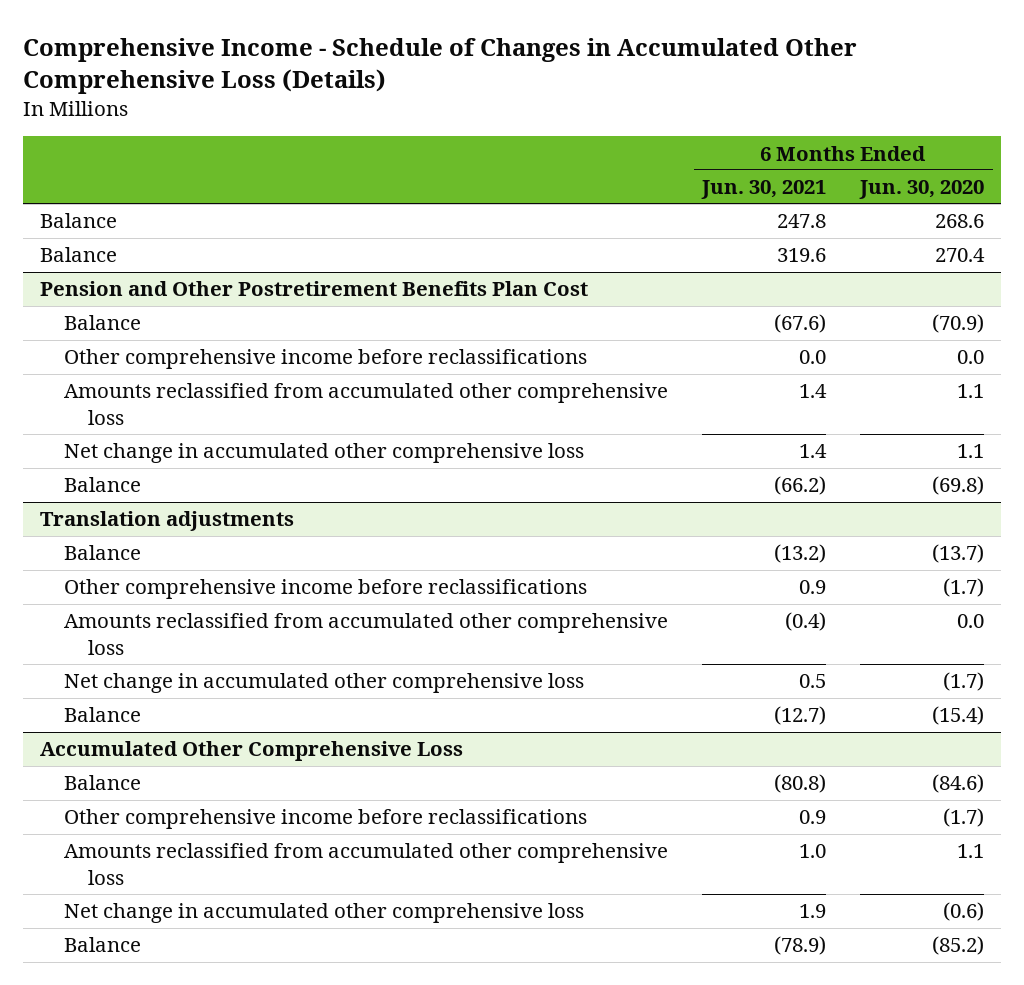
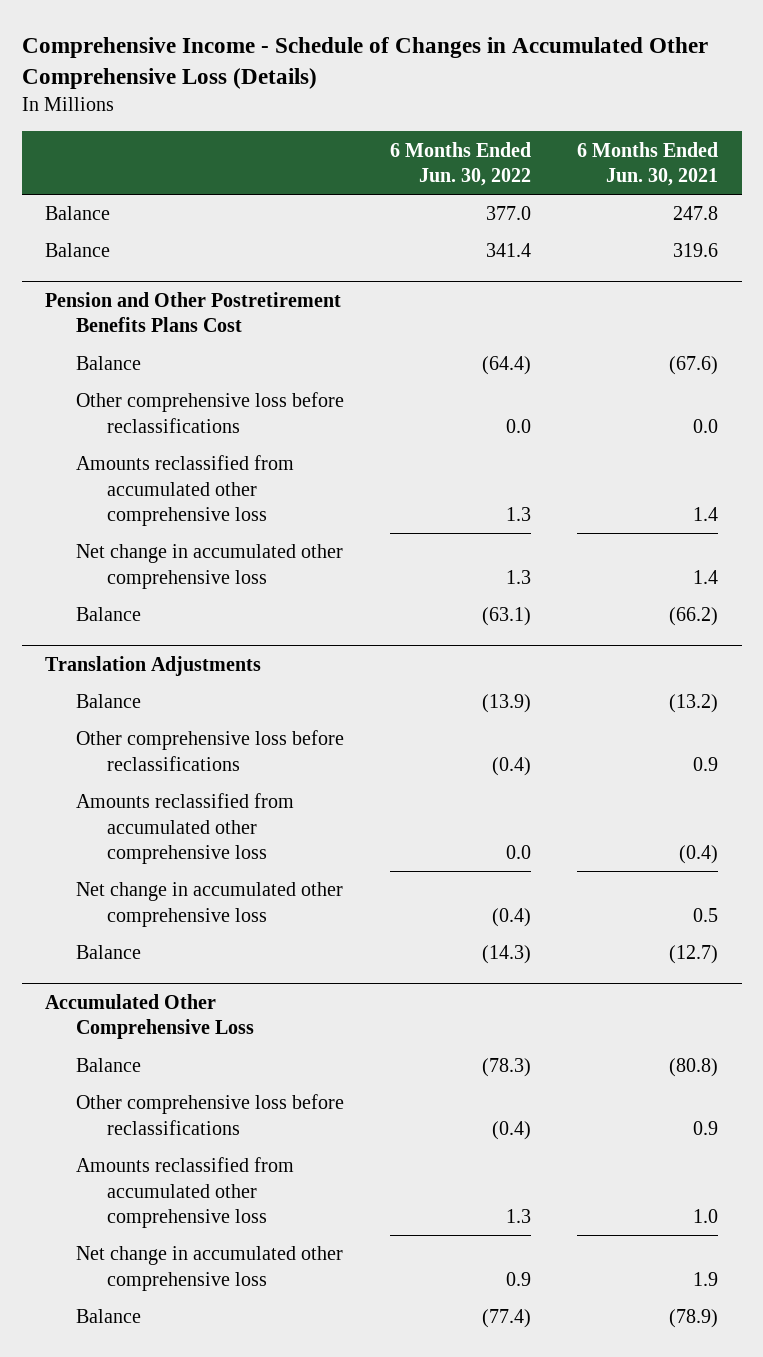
[859,180,985,200] Jun. 30, 2020 -> none
none -> [390,141,532,187] 6 Months Ended Jun. 30, 2022
[40,281,589,297] Pension and Other Postretirement Benefits Plan Cost -> [44,291,341,333] Pension and Other Postretirement Benefits Plans Cost
[64,349,588,370] Other comprehensive income before reclassifications -> [75,392,344,433] Other comprehensive loss before reclassifications
[40,511,295,532] Translation adjustments -> [44,655,261,676] Translation Adjustments
[64,579,588,600] Other comprehensive income before reclassifications -> [75,730,344,771] Other comprehensive loss before reclassifications
[64,809,588,830] Other comprehensive income before reclassifications -> [75,1094,344,1135] Other comprehensive loss before reclassifications

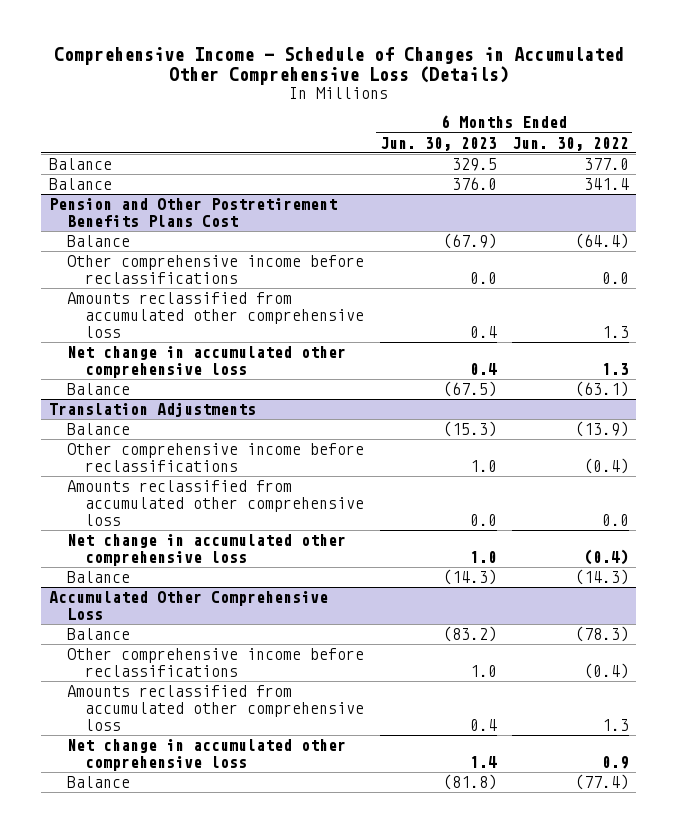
[577,141,719,187] 6 Months Ended Jun. 30, 2021 -> none
none -> [379,136,497,151] Jun. 30, 2023
[75,392,344,433] Other comprehensive loss before reclassifications -> [67,255,365,284] Other comprehensive income before reclassifications
[75,730,344,771] Other comprehensive loss before reclassifications -> [67,443,365,472] Other comprehensive income before reclassifications
[75,1094,344,1135] Other comprehensive loss before reclassifications -> [67,648,365,677] Other comprehensive income before reclassifications

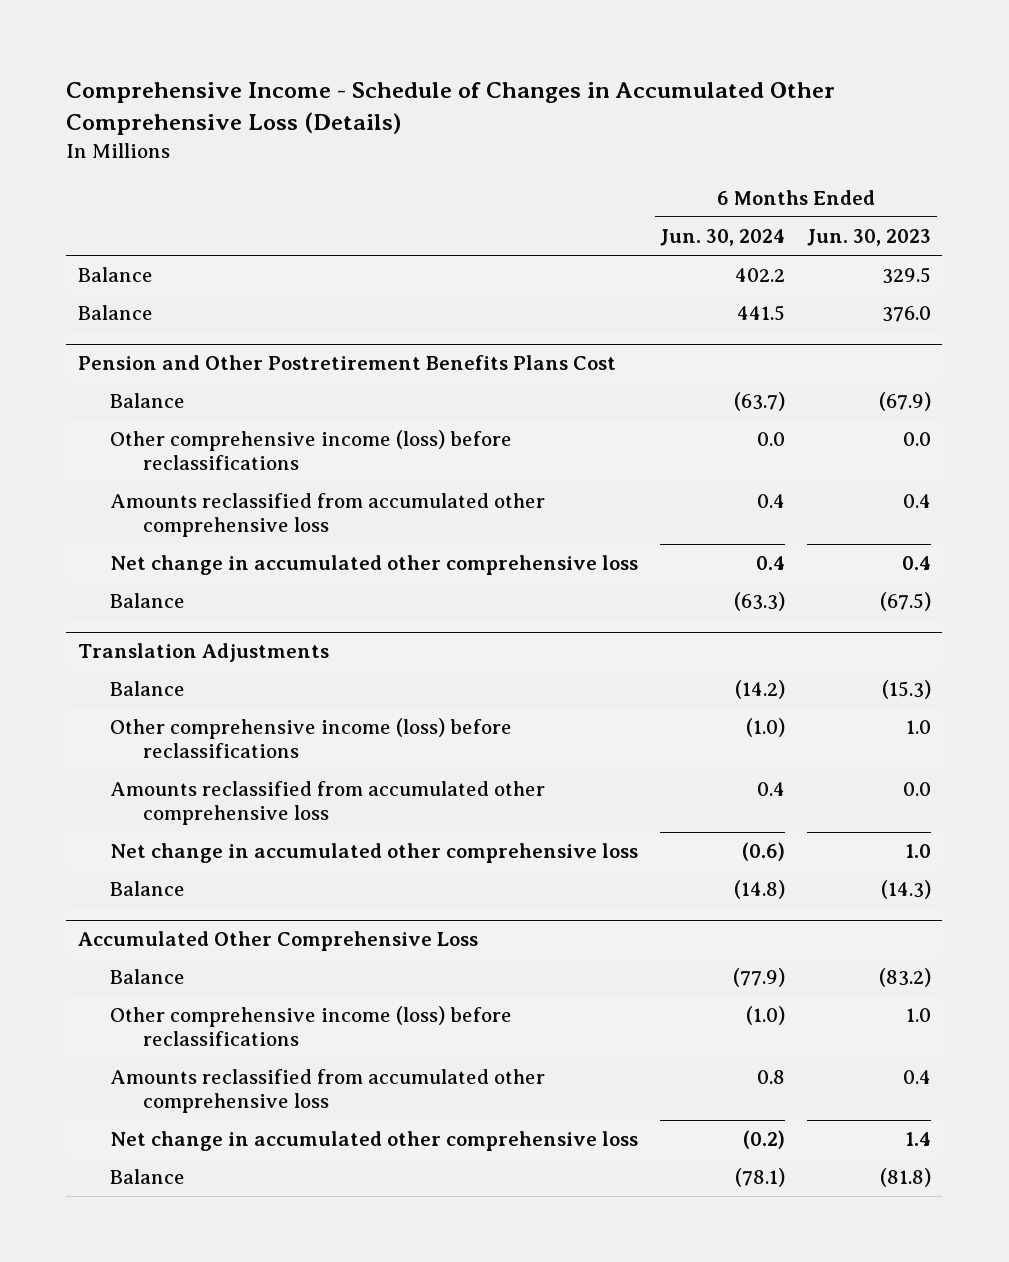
[511,136,629,151] Jun. 30, 2022 -> none
none -> [660,229,786,247] Jun. 30, 2024
[67,255,365,284] Other comprehensive income before reclassifications -> [110,430,513,471] Other comprehensive income (loss) before reclassifications
[67,443,365,472] Other comprehensive income before reclassifications -> [110,718,513,759] Other comprehensive income (loss) before reclassifications
[67,648,365,677] Other comprehensive income before reclassifications -> [110,1006,513,1047] Other comprehensive income (loss) before reclassifications

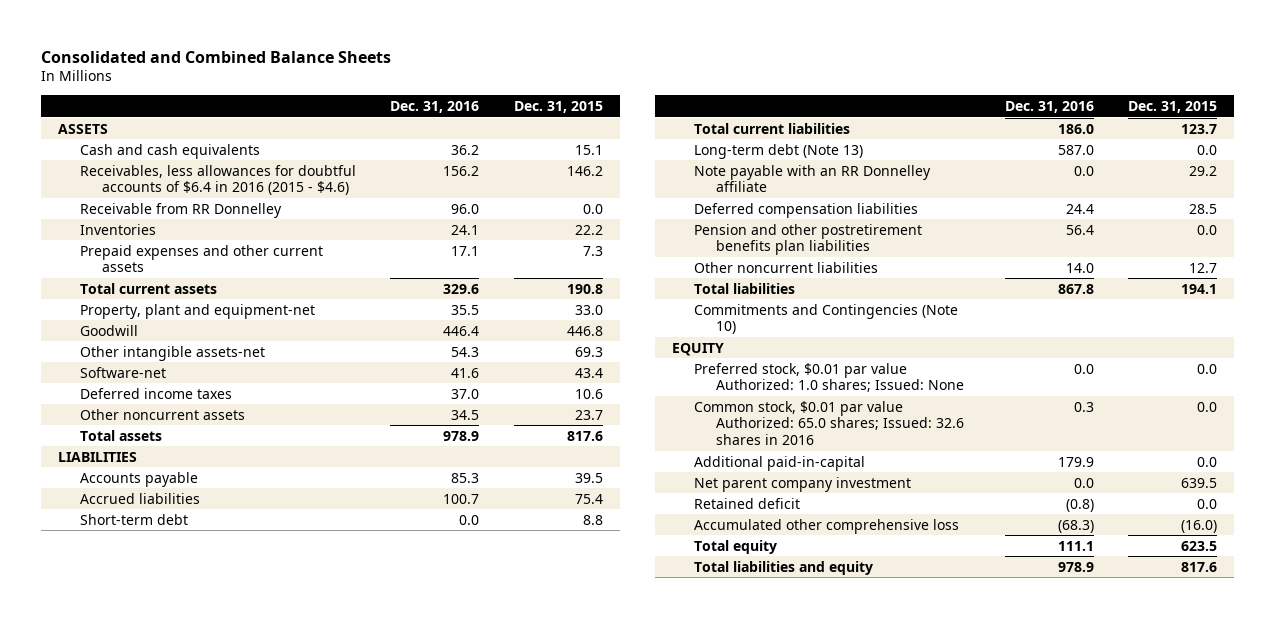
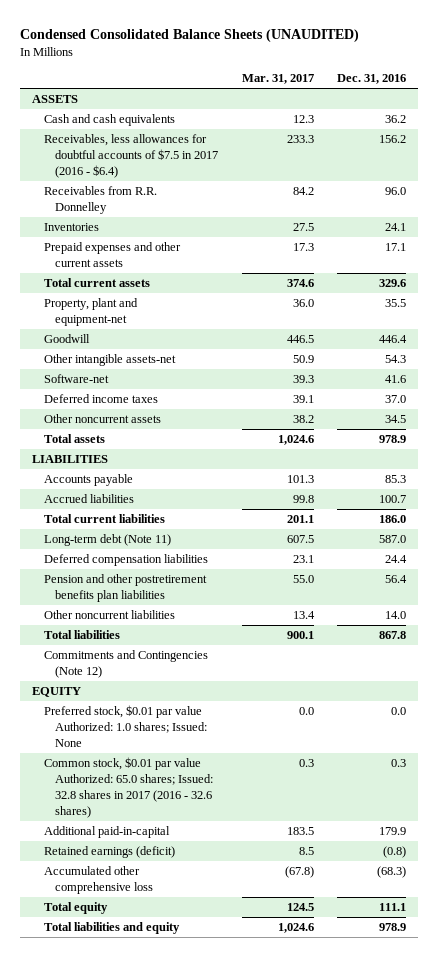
[40,50,391,63] Consolidated and Combined Balance Sheets -> [20,29,360,43] Condensed Consolidated Balance Sheets (UNAUDITED)
[513,101,603,114] Dec. 31, 2015 -> none
none -> [241,74,314,85] Mar. 31, 2017
[79,164,356,196] Receivables, less allowances for doubtful accounts of $6.4 in 2016 (2015 - $4.6) -> [43,133,219,179] Receivables, less allowances for doubtful accounts of $7.5 in 2017 (2016 - $6.4)
[79,202,282,218] Receivable from RR Donnelley -> [43,185,157,215] Receivables from R.R. Donnelley
[79,513,188,525] Short-term debt -> none
[694,164,932,193] Note payable with an RR Donnelley affiliate -> none
[694,143,864,159] Long-term debt (Note 13) -> [43,533,171,546] Long-term debt (Note 11)
[694,303,959,335] Commitments and Contingencies (Note 10) -> [43,649,208,679] Commitments and Contingencies (Note 12)
[694,400,964,445] Common stock, $0.01 par value Authorized: 65.0 shares; Issued: 32.6 shares in 2016 -> [43,756,214,819] Common stock, $0.01 par value Authorized: 65.0 shares; Issued: 32.8 shares in 2017 (2016 - 32.6 shares)
[694,476,912,492] Net parent company investment -> none
[694,497,801,509] Retained deficit -> [43,845,175,858] Retained earnings (deficit)

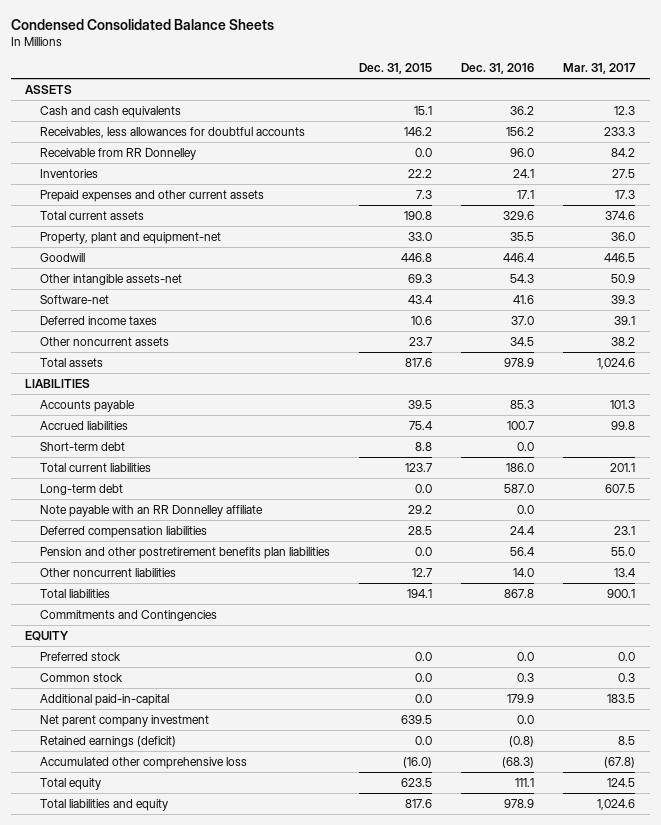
[20,29,360,43] Condensed Consolidated Balance Sheets (UNAUDITED) -> [10,18,274,30] Condensed Consolidated Balance Sheets
none -> [359,63,433,75] Dec. 31, 2015
[43,133,219,179] Receivables, less allowances for doubtful accounts of $7.5 in 2017 (2016 - $6.4) -> [40,126,306,138] Receivables, less allowances for doubtful accounts
[43,185,157,215] Receivables from R.R. Donnelley -> [40,147,197,160] Receivable from RR Donnelley
none -> [40,441,126,451] Short-term debt
[43,533,171,546] Long-term debt (Note 11) -> [40,483,124,495] Long-term debt
none -> [40,504,264,517] Note payable with an RR Donnelley affiliate
[43,649,208,679] Commitments and Contingencies (Note 12) -> [40,609,218,621] Commitments and Contingencies
[43,704,208,748] Preferred stock, $0.01 par value Authorized: 1.0 shares; Issued: None -> [40,651,122,661] Preferred stock
[43,756,214,819] Common stock, $0.01 par value Authorized: 65.0 shares; Issued: 32.8 shares in 2017 (2016 - 32.6 shares) -> [40,672,124,682] Common stock
none -> [40,714,210,727] Net parent company investment

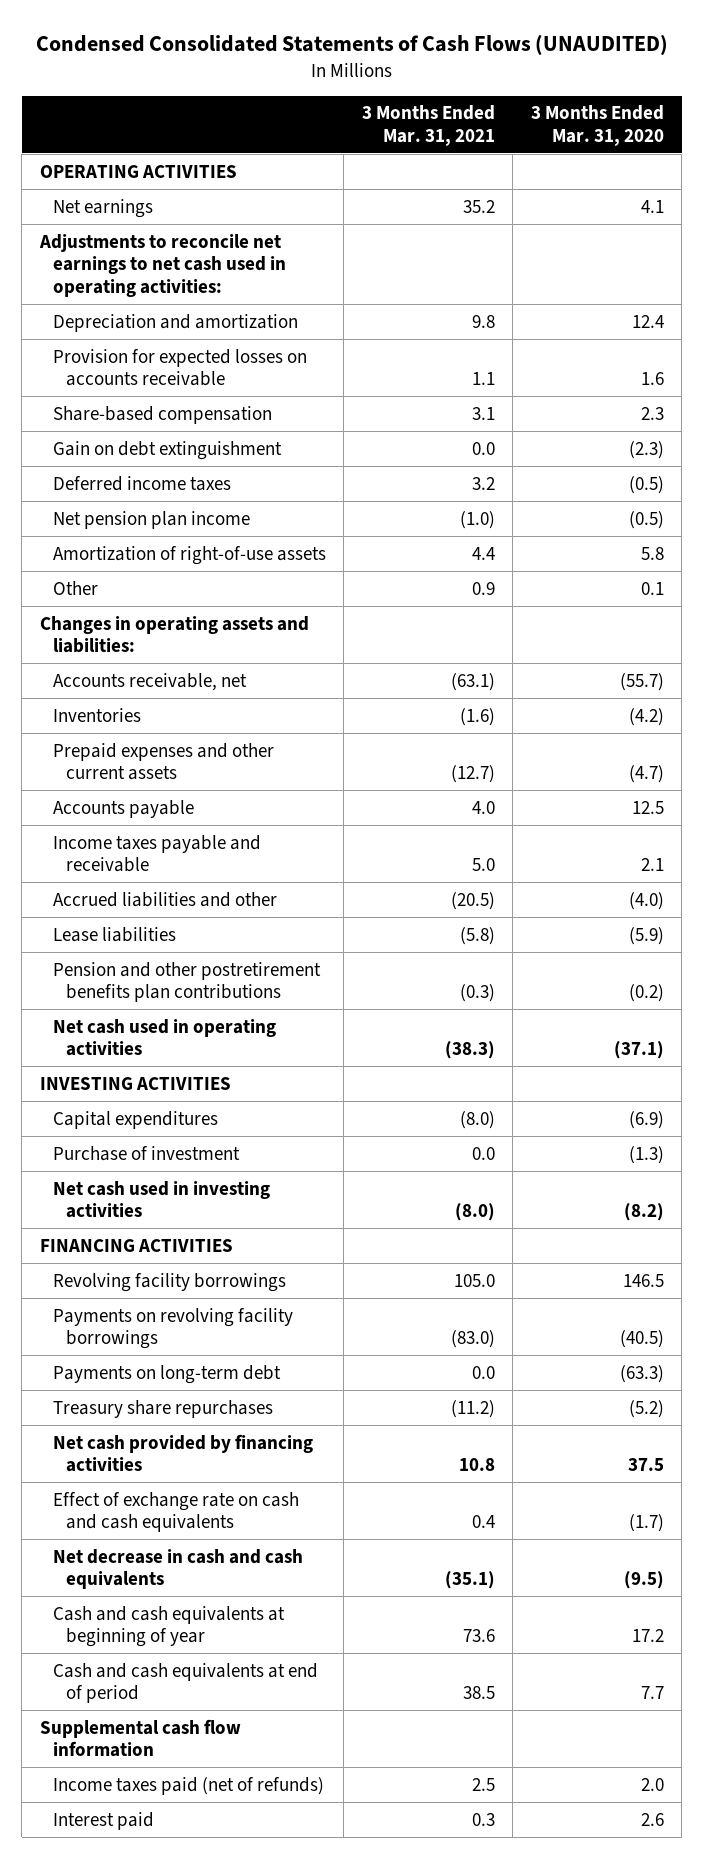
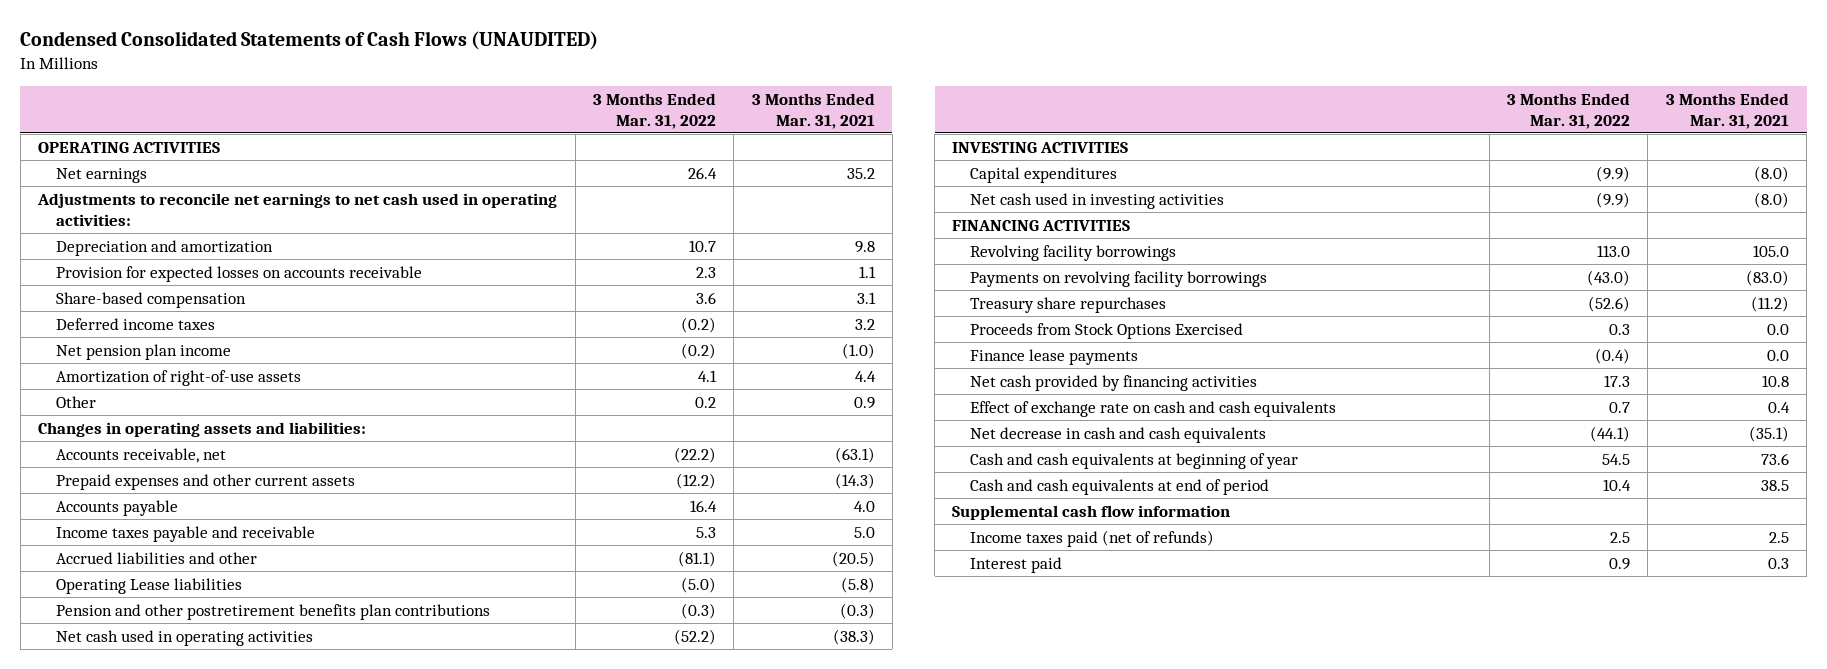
[530,105,664,146] 3 Months Ended Mar. 31, 2020 -> none
none -> [592,92,716,129] 3 Months Ended Mar. 31, 2022
[52,440,282,460] Gain on debt extinguishment -> none
[52,707,141,722] Inventories -> none
[450,765,495,784] (12.7) -> [834,472,875,489] (14.3)
[52,926,176,942] Lease liabilities -> [55,577,242,594] Operating Lease liabilities
[52,1145,240,1161] Purchase of investment -> none
[52,1364,281,1384] Payments on long-term debt -> none
none -> [970,322,1244,339] Proceeds from Stock Options Exercised
none -> [970,348,1139,365] Finance lease payments

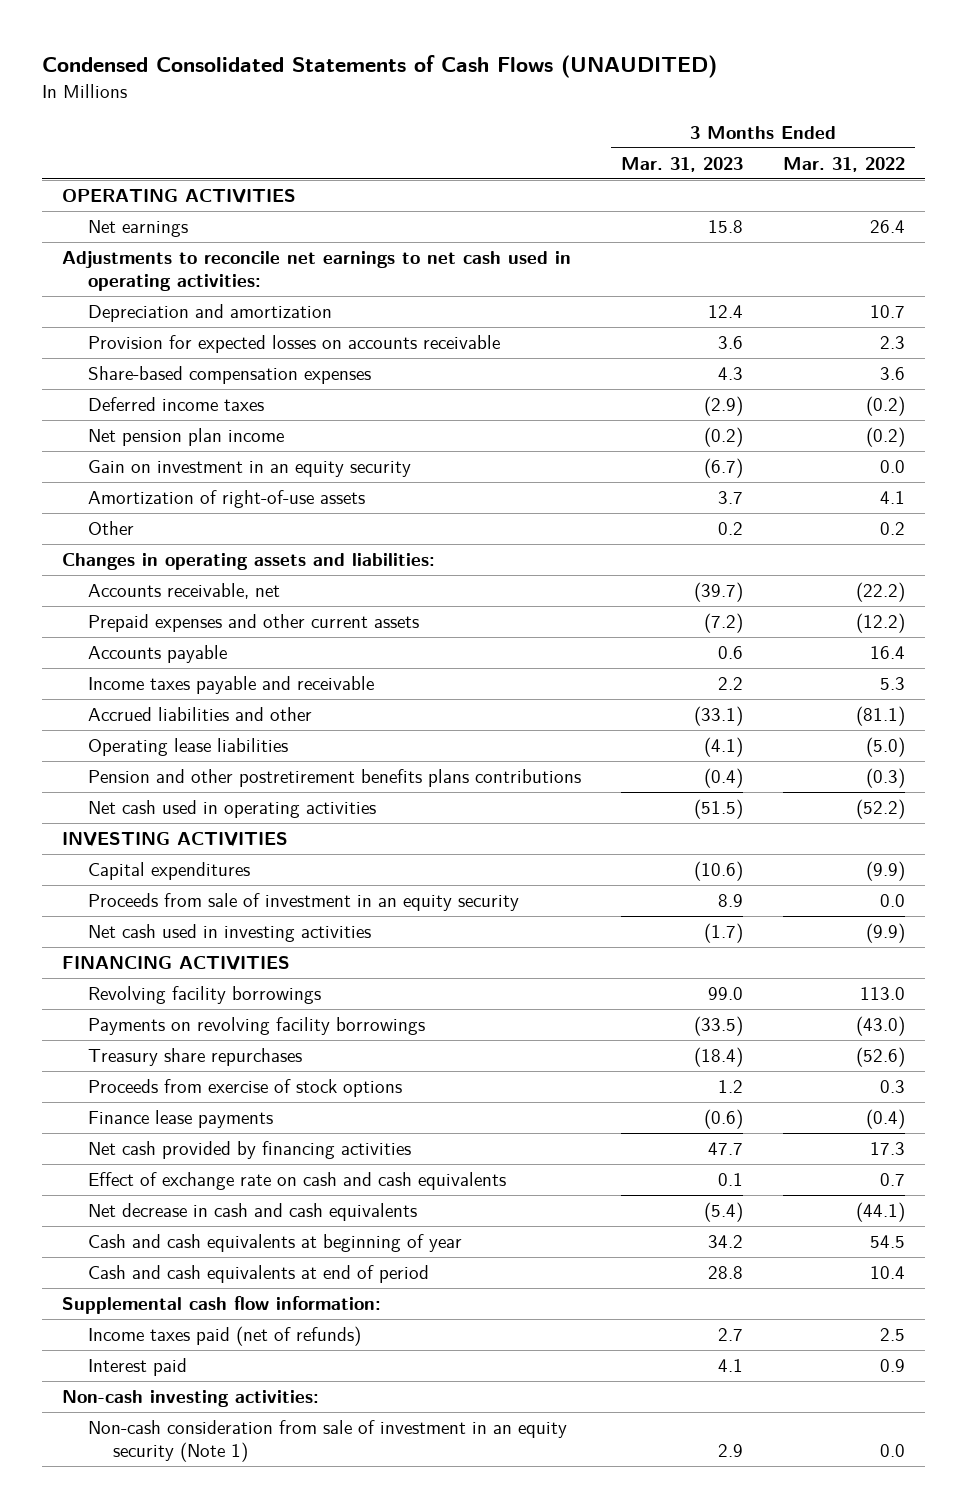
[751,92,875,129] 3 Months Ended Mar. 31, 2021 -> none
none -> [620,156,743,172] Mar. 31, 2023
[55,291,246,308] Share-based compensation -> [87,366,371,385] Share-based compensation expenses
none -> [87,460,411,478] Gain on investment in an equity security
[55,577,242,594] Operating Lease liabilities -> [87,738,288,757] Operating lease liabilities
[55,603,490,620] Pension and other postretirement benefits plan contributions -> [87,769,581,788] Pension and other postretirement benefits plans contributions
none -> [87,893,519,912] Proceeds from sale of investment in an equity security
[970,322,1244,339] Proceeds from Stock Options Exercised -> [87,1079,402,1098] Proceeds from exercise of stock options
[952,504,1231,520] Supplemental cash flow information -> [62,1296,382,1315] Supplemental cash flow information:
none -> [62,1390,320,1408] Non-cash investing activities:
none -> [87,1420,567,1463] Non-cash consideration from sale of investment in an equity security (Note 1)

